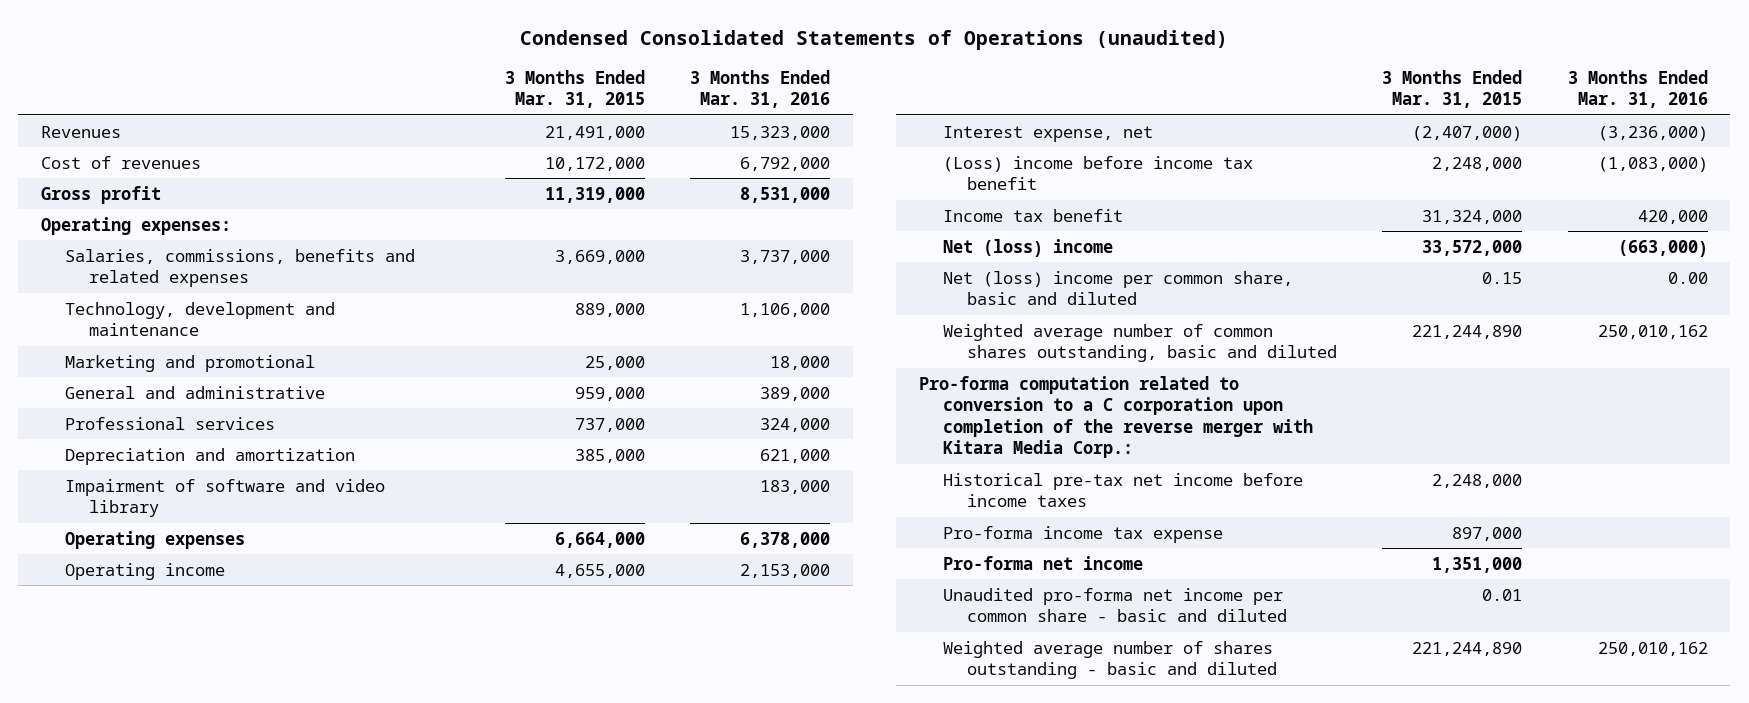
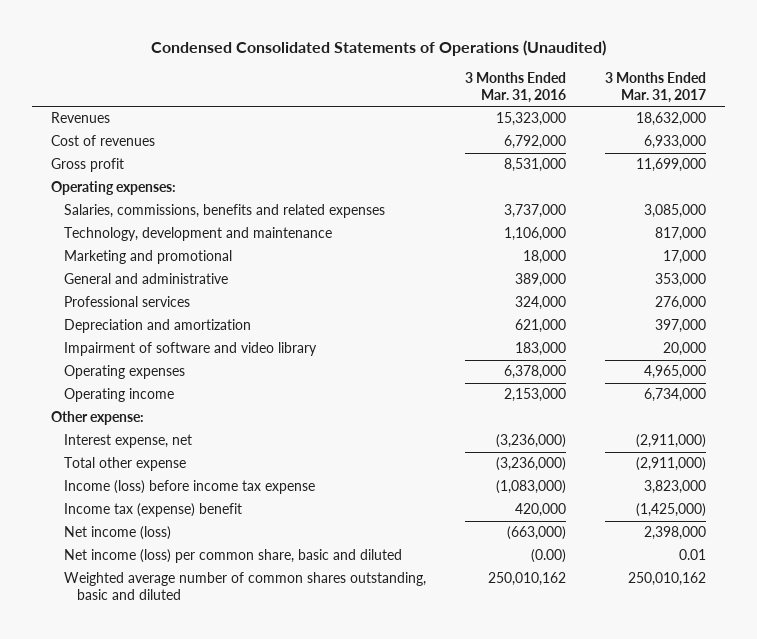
[520,29,1229,50] Condensed Consolidated Statements of Operations (unaudited) -> [150,40,606,57] Condensed Consolidated Statements of Operations (Unaudited)
[504,69,645,109] 3 Months Ended Mar. 31, 2015 -> none
none -> [604,71,706,103] 3 Months Ended Mar. 31, 2017
none -> [51,411,145,426] Other expense:
none -> [64,457,187,472] Total other expense
[942,155,1253,191] (Loss) income before income tax benefit -> [64,480,316,495] Income (loss) before income tax expense
[942,208,1123,222] Income tax benefit -> [64,503,243,518] Income tax (expense) benefit
[942,238,1113,257] Net (loss) income -> [64,526,172,541] Net income (loss)
[942,270,1293,306] Net (loss) income per common share, basic and diluted -> [64,549,403,564] Net income (loss) per common share, basic and diluted
[1667,271,1708,284] 0.00 -> [530,549,566,564] (0.00)
[918,375,1313,459] Pro-forma computation related to conversion to a C corporation upon completion of the reverse merger with Kitara Media Corp.: -> none
[942,472,1303,508] Historical pre-tax net income before income taxes -> none
[942,525,1223,543] Pro-forma income tax expense -> none
[942,555,1143,570] Pro-forma net income -> none
[942,587,1287,623] Unaudited pro-forma net income per common share - basic and diluted -> none
[942,640,1277,680] Weighted average number of shares outstanding - basic and diluted -> none

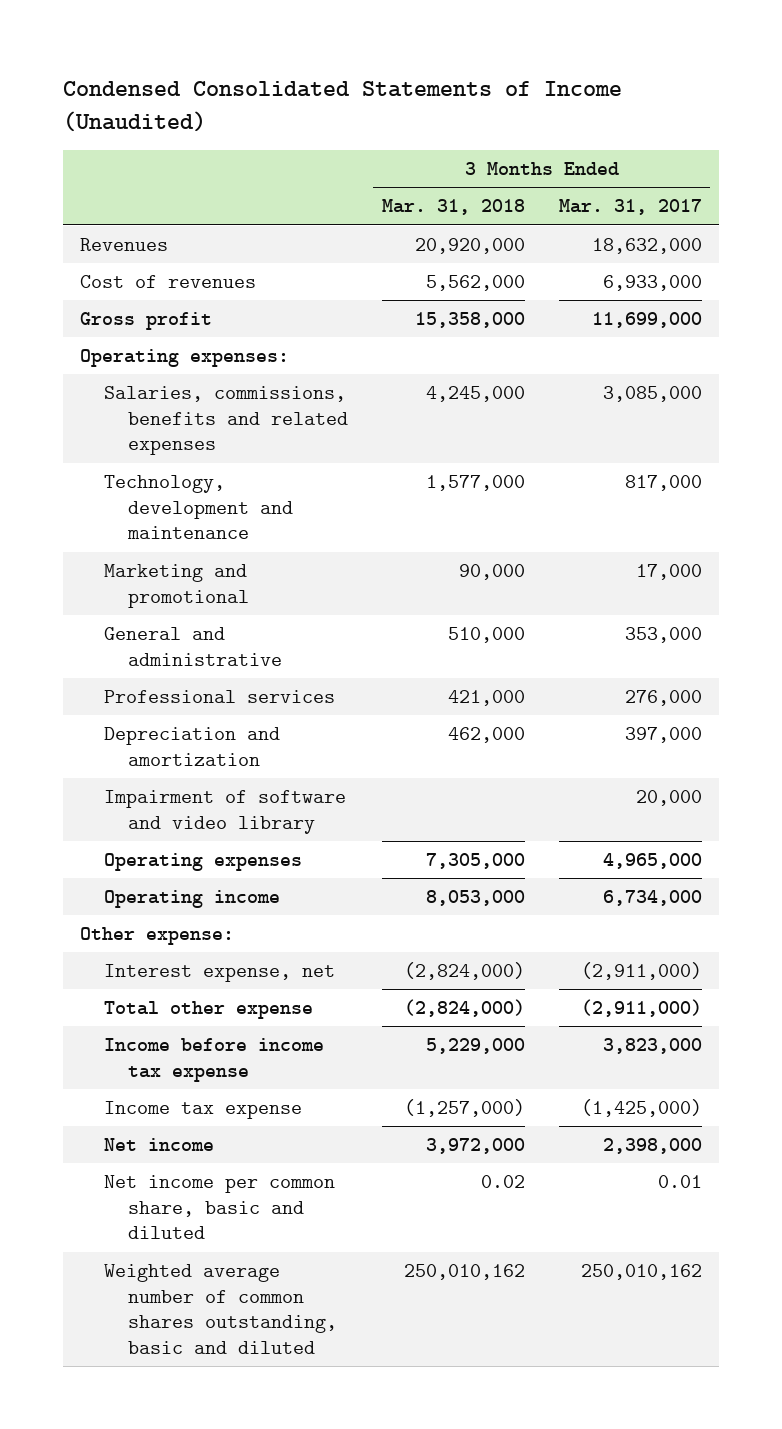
[150,40,606,57] Condensed Consolidated Statements of Operations (Unaudited) -> [62,80,622,132] Condensed Consolidated Statements of Income (Unaudited)
[464,71,566,103] 3 Months Ended Mar. 31, 2016 -> none
none -> [381,199,525,216] Mar. 31, 2018
[64,480,316,495] Income (loss) before income tax expense -> [103,1038,324,1082] Income before income tax expense
[64,503,243,518] Income tax (expense) benefit -> [103,1101,302,1120] Income tax expense
[64,526,172,541] Net income (loss) -> [103,1138,214,1152] Net income
[64,549,403,564] Net income (loss) per common share, basic and diluted -> [103,1175,335,1240] Net income per common share, basic and diluted

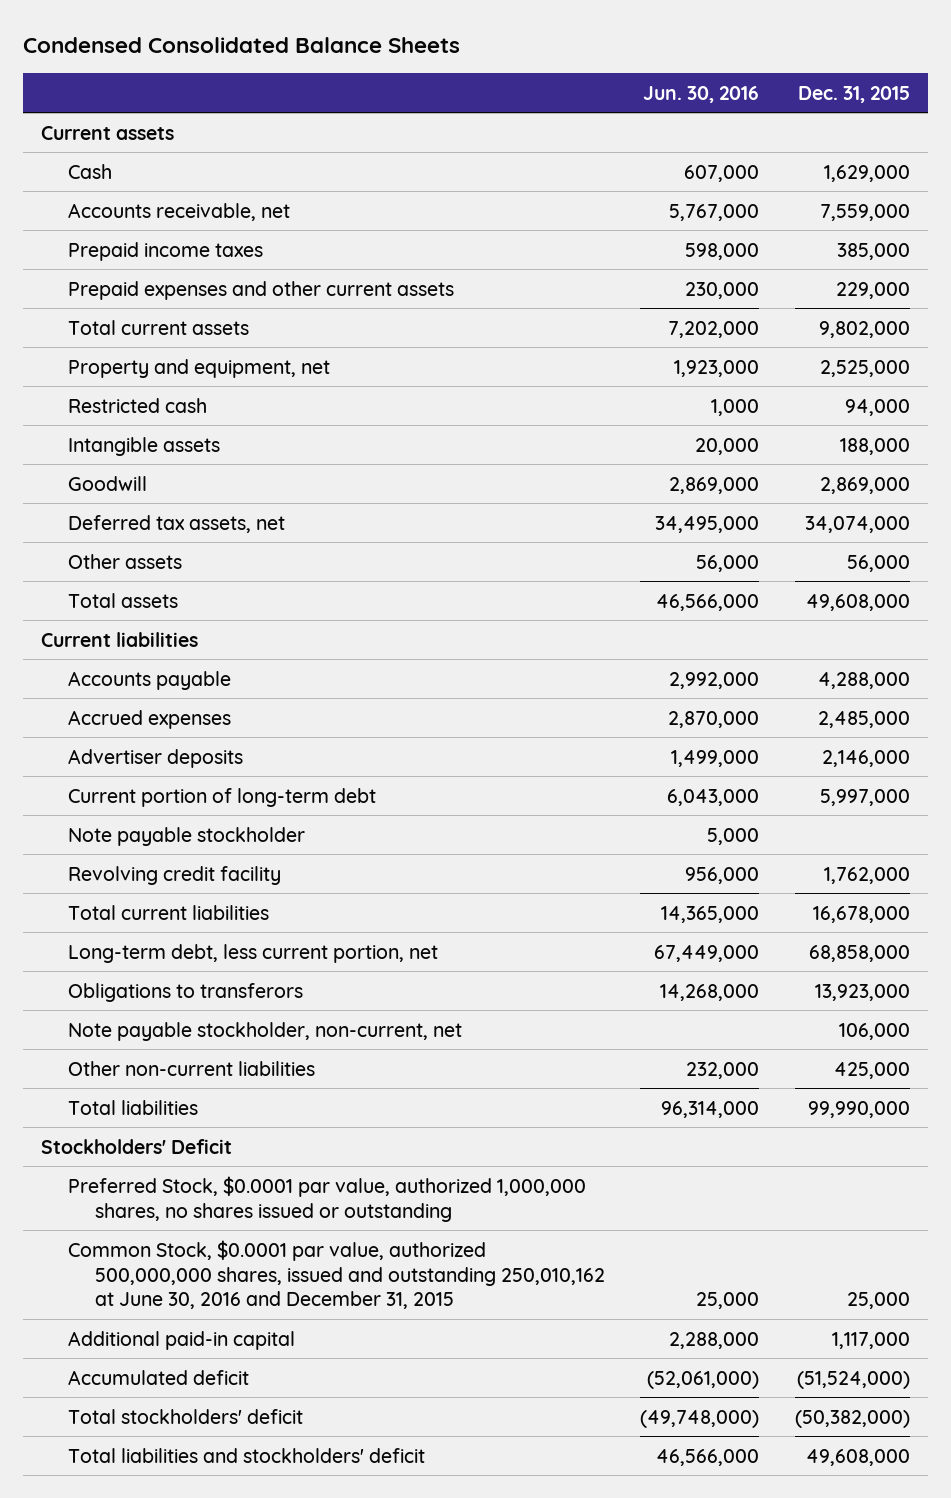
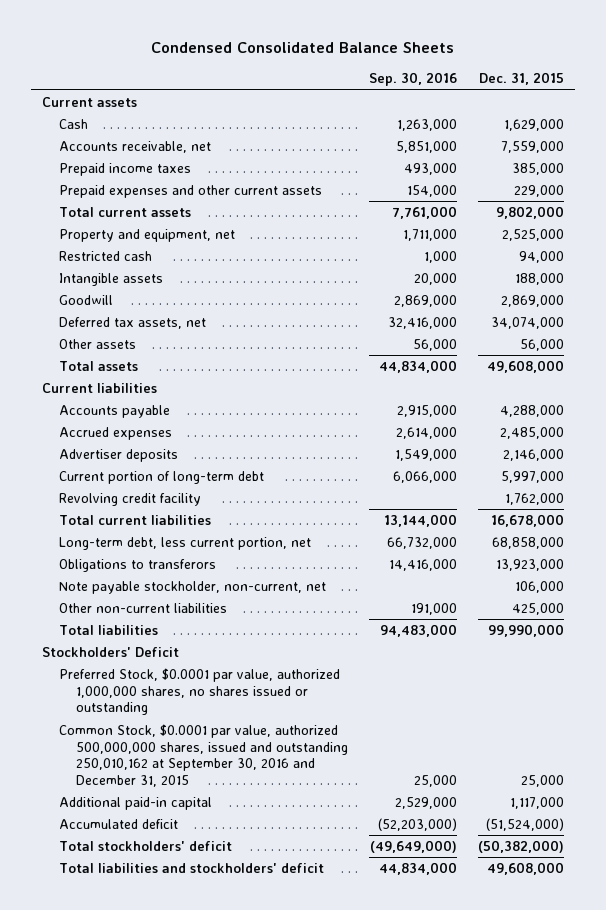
[643,85,760,103] Jun. 30, 2016 -> none
none -> [368,72,457,87] Sep. 30, 2016
[67,826,305,846] Note payable stockholder -> none
[67,1239,605,1310] Common Stock, $0.0001 par value, authorized 500,000,000 shares, issued and outstanding 250,010,162 at June 30, 2016 and December 31, 2015 -> [58,723,348,788] Common Stock, $0.0001 par value, authorized 500,000,000 shares, issued and outstanding 250,010,162 at September 30, 2016 and December 31, 2015

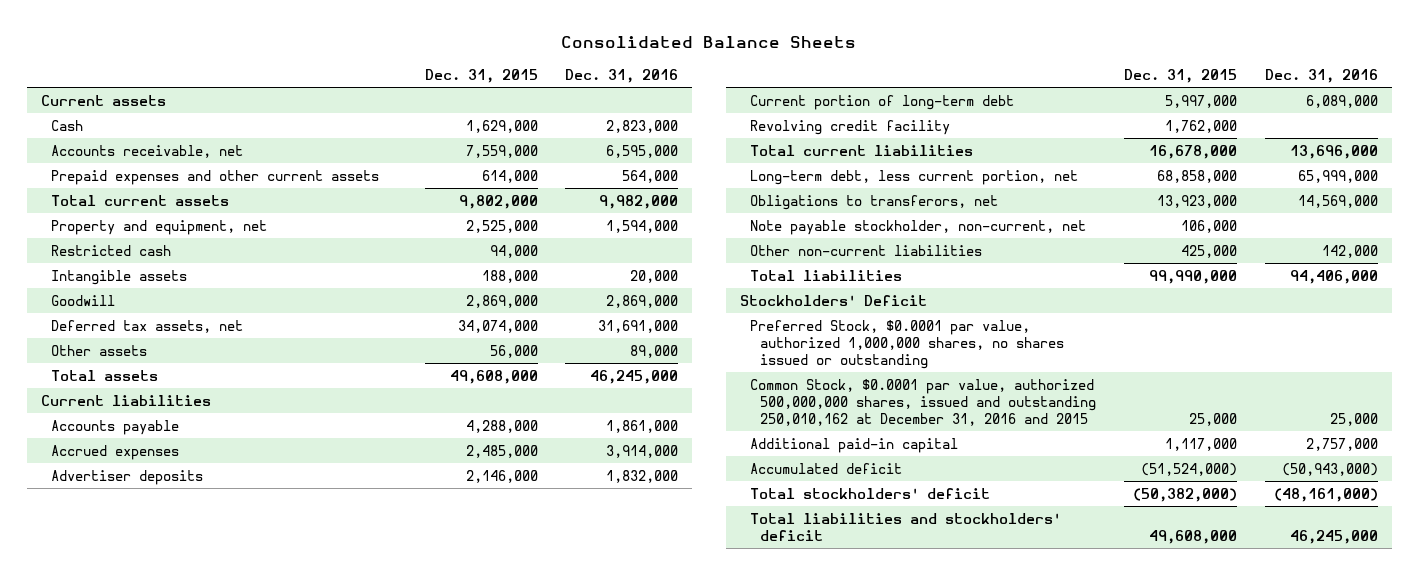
[151,42,455,54] Condensed Consolidated Balance Sheets -> [561,36,857,49] Consolidated Balance Sheets
[368,72,457,87] Sep. 30, 2016 -> none
none -> [565,68,679,83] Dec. 31, 2016
[58,162,191,176] Prepaid income taxes -> none
[514,184,565,197] 229,000 -> [481,169,538,183] 614,000
[58,558,216,572] Obligations to transferors -> [750,194,999,210] Obligations to transferors, net
[58,723,348,788] Common Stock, $0.0001 par value, authorized 500,000,000 shares, issued and outstanding 250,010,162 at September 30, 2016 and December 31, 2015 -> [750,378,1097,426] Common Stock, $0.0001 par value, authorized 500,000,000 shares, issued and outstanding 250,010,162 at December 31, 2016 and 2015

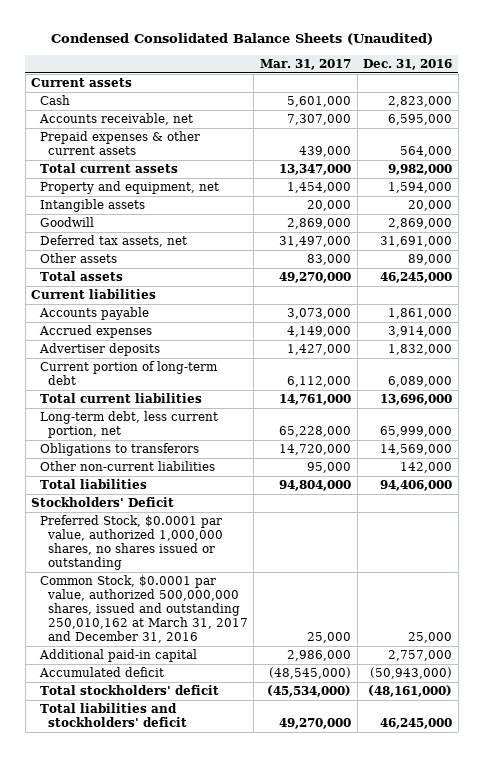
[561,36,857,49] Consolidated Balance Sheets -> [50,33,433,46] Condensed Consolidated Balance Sheets (Unaudited)
[424,68,538,83] Dec. 31, 2015 -> none
none -> [259,58,351,70] Mar. 31, 2017
[50,169,379,185] Prepaid expenses and other current assets -> [39,131,200,156] Prepaid expenses & other current assets
[50,244,171,256] Restricted cash -> none
[750,119,951,135] Revolving credit facility -> none
[750,219,1087,235] Note payable stockholder, non-current, net -> none
[750,194,999,210] Obligations to transferors, net -> [39,443,199,457] Obligations to transferors
[750,378,1097,426] Common Stock, $0.0001 par value, authorized 500,000,000 shares, issued and outstanding 250,010,162 at December 31, 2016 and 2015 -> [39,575,248,644] Common Stock, $0.0001 par value, authorized 500,000,000 shares, issued and outstanding 250,010,162 at March 31, 2017 and December 31, 2016

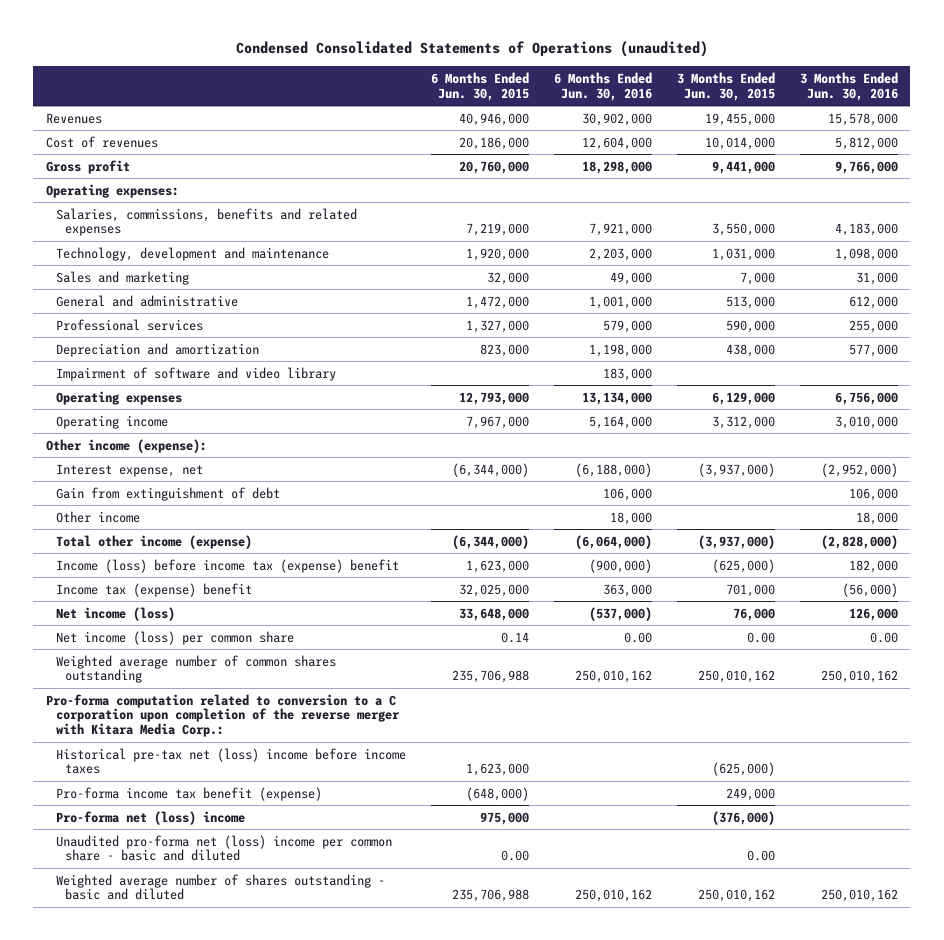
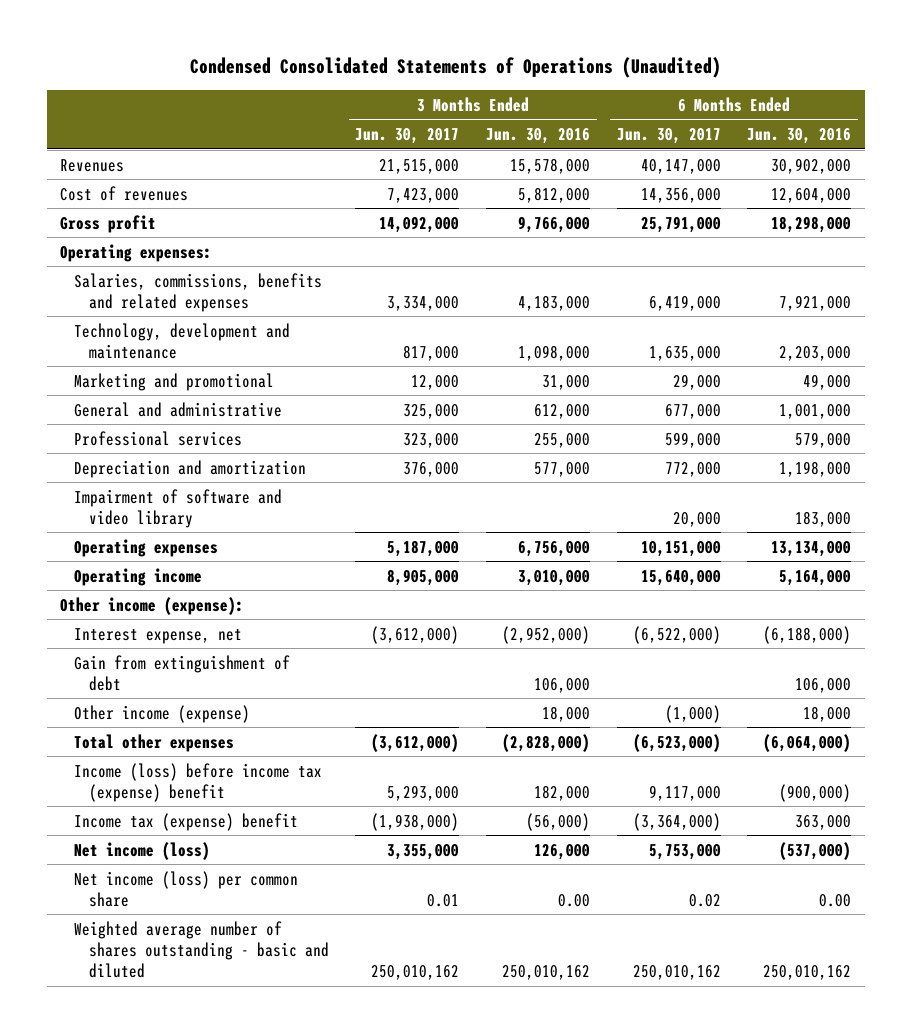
[235,41,708,58] Condensed Consolidated Statements of Operations (unaudited) -> [189,57,721,79] Condensed Consolidated Statements of Operations (Unaudited)
[430,71,529,101] 6 Months Ended Jun. 30, 2015 -> none
[676,71,775,101] 3 Months Ended Jun. 30, 2015 -> none
none -> [355,128,460,145] Jun. 30, 2017
none -> [616,128,721,145] Jun. 30, 2017
[55,270,189,285] Sales and marketing -> [74,372,275,391] Marketing and promotional
[55,510,140,523] Other income -> none
[55,534,252,549] Total other income (expense) -> [74,704,251,723] Other income (expense)
[574,534,652,549] (6,064,000) -> [803,705,852,722] 18,000
[820,534,898,549] (2,828,000) -> [542,705,591,722] 18,000
none -> [74,733,235,752] Total other expenses
[55,654,336,684] Weighted average number of common shares outstanding -> none
[45,693,400,738] Pro-forma computation related to conversion to a C corporation upon completion of the reverse merger with Kitara Media Corp.: -> none
[55,747,406,775] Historical pre-tax net (loss) income before income taxes -> none
[55,786,322,801] Pro-forma income tax benefit (expense) -> none
[55,810,245,825] Pro-forma net (loss) income -> none
[55,834,392,862] Unaudited pro-forma net (loss) income per common share - basic and diluted -> none

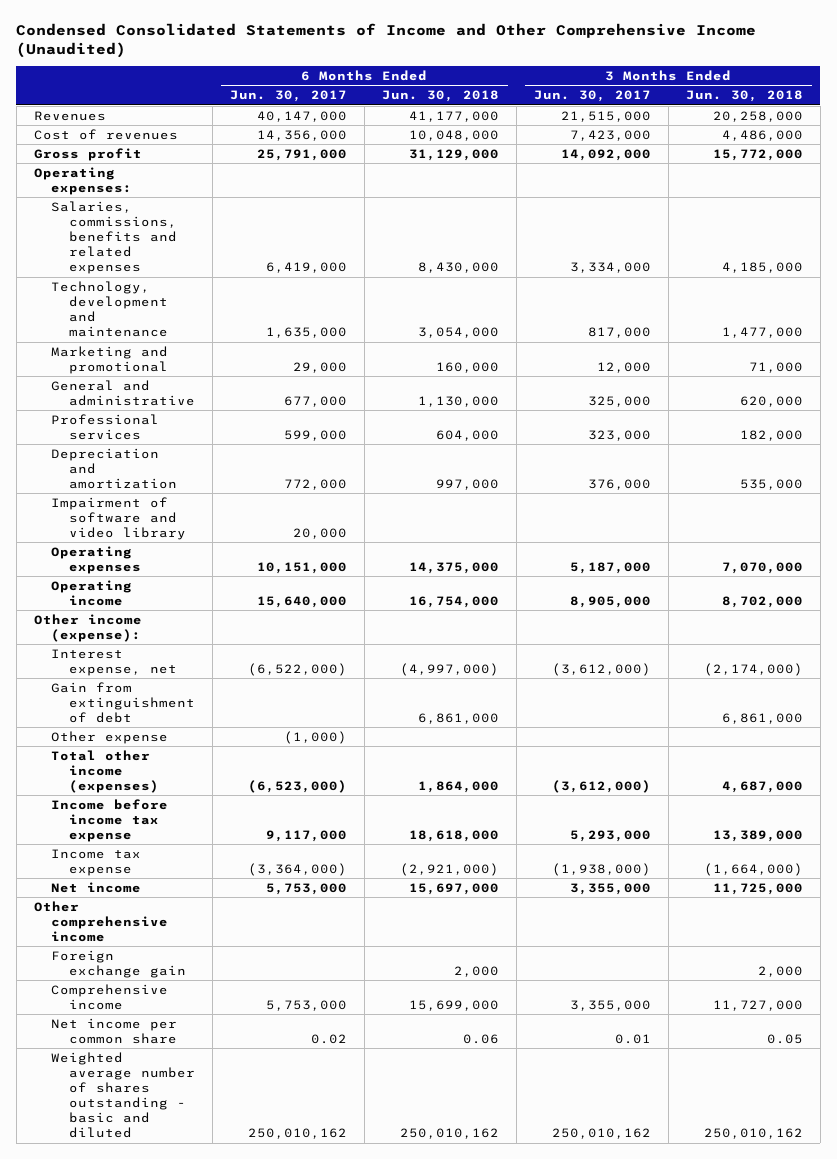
[189,57,721,79] Condensed Consolidated Statements of Operations (Unaudited) -> [16,23,757,59] Condensed Consolidated Statements of Income and Other Comprehensive Income (Unaudited)
[486,128,591,145] Jun. 30, 2016 -> none
[747,128,852,145] Jun. 30, 2016 -> none
none -> [381,90,499,103] Jun. 30, 2018
none -> [685,90,803,103] Jun. 30, 2018
[74,704,251,723] Other income (expense) -> [51,730,169,744] Other expense
[74,733,235,752] Total other expenses -> [51,749,159,794] Total other income (expenses)
[74,762,323,802] Income (loss) before income tax (expense) benefit -> [51,798,169,843] Income before income tax expense
[74,812,299,831] Income tax (expense) benefit -> [51,848,142,877] Income tax expense
[74,841,211,860] Net income (loss) -> [51,881,142,893] Net income
none -> [33,900,169,943] Other comprehensive income
none -> [51,949,186,979] Foreign exchange gain
none -> [51,983,169,1011] Comprehensive income
[74,870,299,907] Net income (loss) per common share -> [51,1017,178,1045] Net income per common share

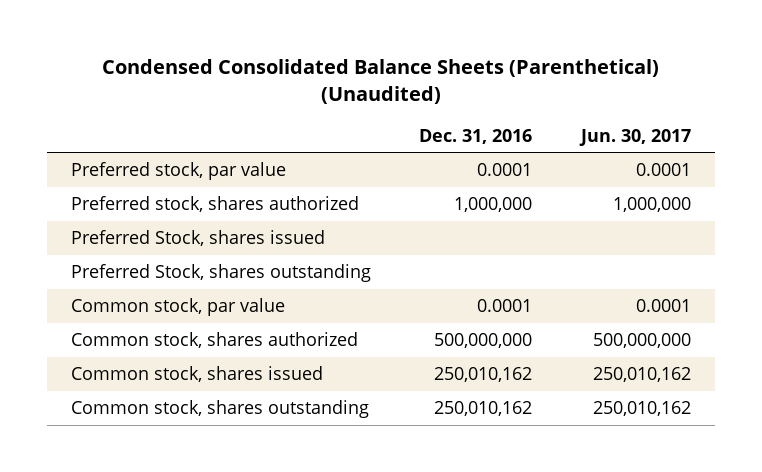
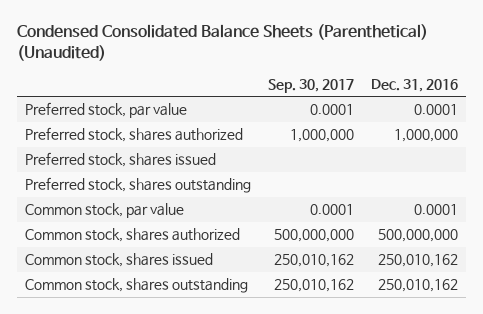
[578,128,691,146] Jun. 30, 2017 -> none
none -> [267,78,354,93] Sep. 30, 2017
[70,230,325,247] Preferred Stock, shares issued -> [25,152,217,168] Preferred stock, shares issued
[70,264,371,283] Preferred Stock, shares outstanding -> [25,177,252,194] Preferred stock, shares outstanding

